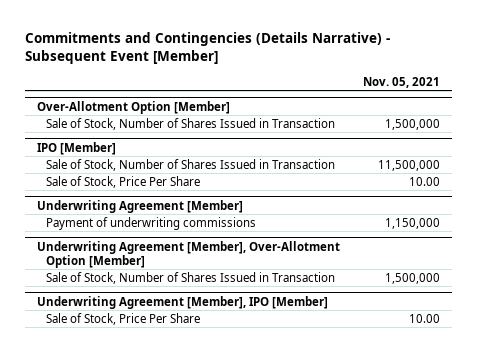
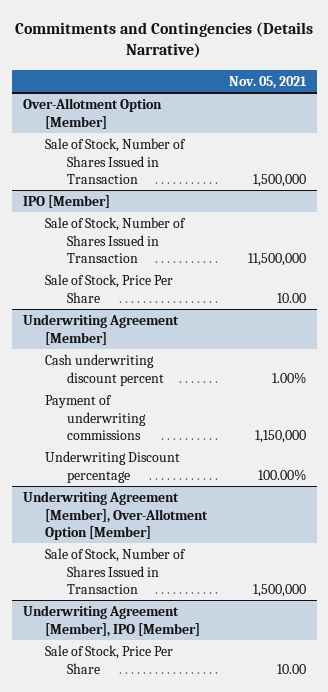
[25,32,391,65] Commitments and Contingencies (Details Narrative) - Subsequent Event [Member] -> [15,21,314,59] Commitments and Contingencies (Details Narrative)
none -> [44,354,164,386] Cash underwriting discount percent
none -> [44,451,180,483] Underwriting Discount percentage

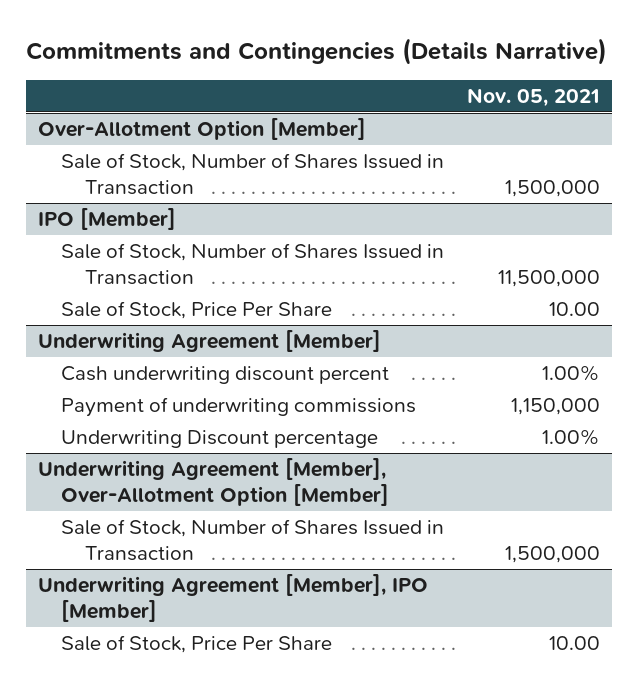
[257,468,306,481] 100.00% -> [542,429,601,446] 1.00%

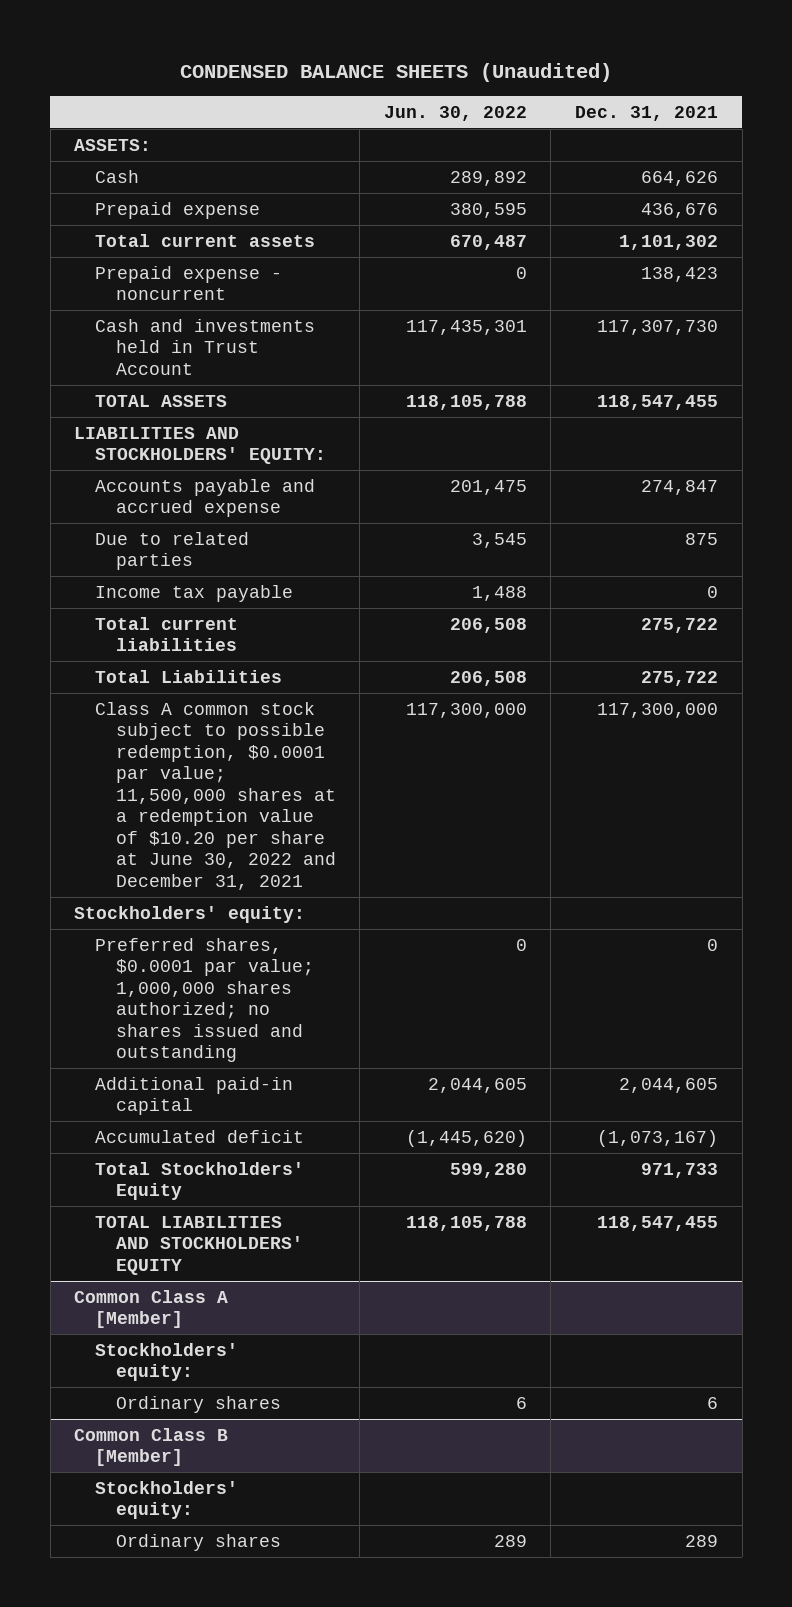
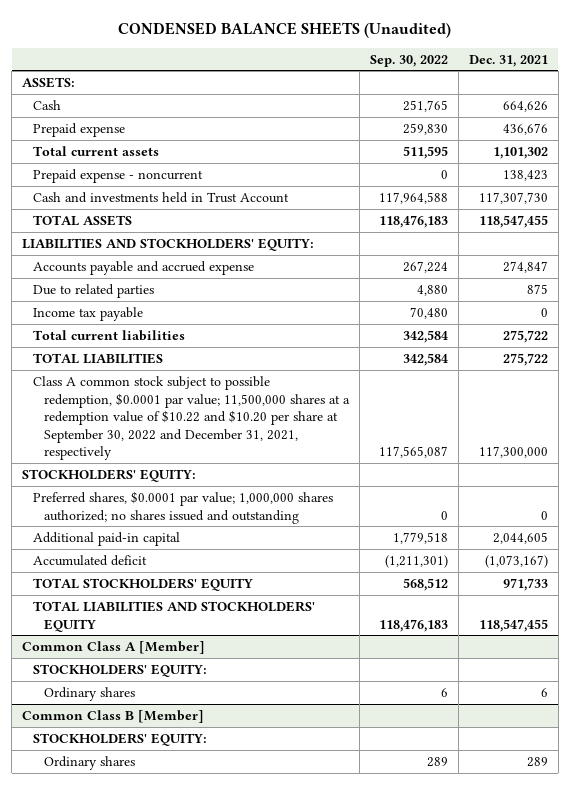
[383,105,527,121] Jun. 30, 2022 -> none
none -> [370,54,449,67] Sep. 30, 2022
[94,669,282,683] Total Liabilities -> [33,352,164,364] TOTAL LIABILITIES
[94,701,336,890] Class A common stock subject to possible redemption, $0.0001 par value; 11,500,000 shares at a redemption value of $10.20 per share at June 30, 2022 and December 31, 2021 -> [33,375,351,461] Class A common stock subject to possible redemption, $0.0001 par value; 11,500,000 shares at a redemption value of $10.22 and $10.20 per share at September 30, 2022 and December 31, 2021, respectively
[74,905,306,923] Stockholders' equity: -> [22,468,197,482] STOCKHOLDERS' EQUITY:
[94,1161,304,1201] Total Stockholders' Equity -> [33,577,254,591] TOTAL STOCKHOLDERS' EQUITY
[94,1342,238,1382] Stockholders' equity: -> [33,663,208,677] STOCKHOLDERS' EQUITY:
[94,1480,238,1520] Stockholders' equity: -> [33,732,208,746] STOCKHOLDERS' EQUITY:

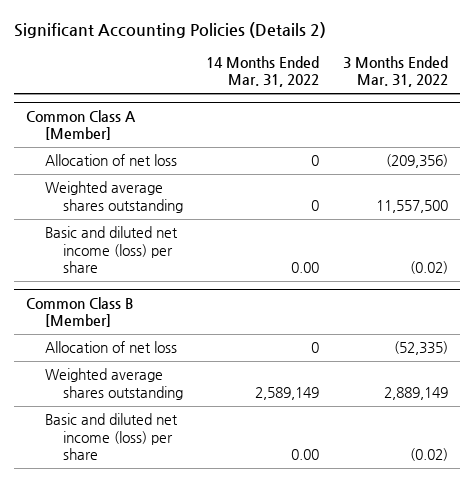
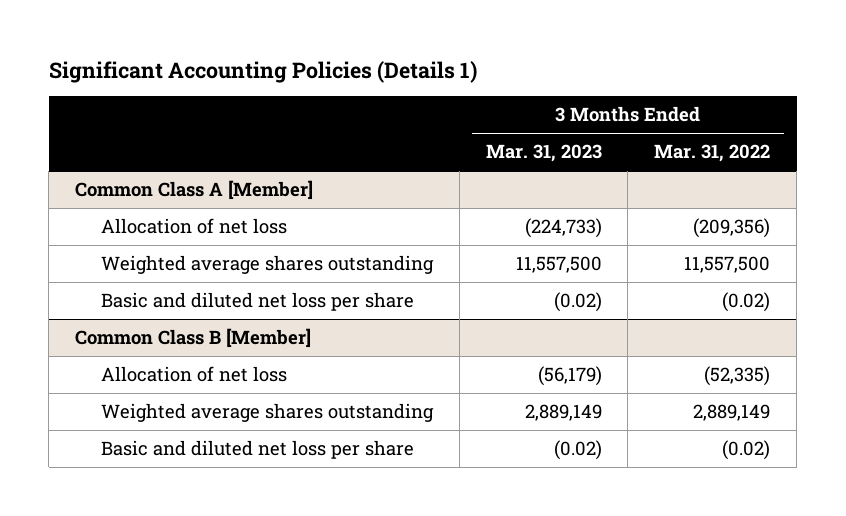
[14,22,327,39] Significant Accounting Policies (Details 2) -> [48,60,477,83] Significant Accounting Policies (Details 1)
[206,56,320,88] 14 Months Ended Mar. 31, 2022 -> none
none -> [485,144,602,163] Mar. 31, 2023
[44,226,178,273] Basic and diluted net income (loss) per share -> [100,292,414,312] Basic and diluted net loss per share
[44,413,178,460] Basic and diluted net income (loss) per share -> [100,440,414,460] Basic and diluted net loss per share

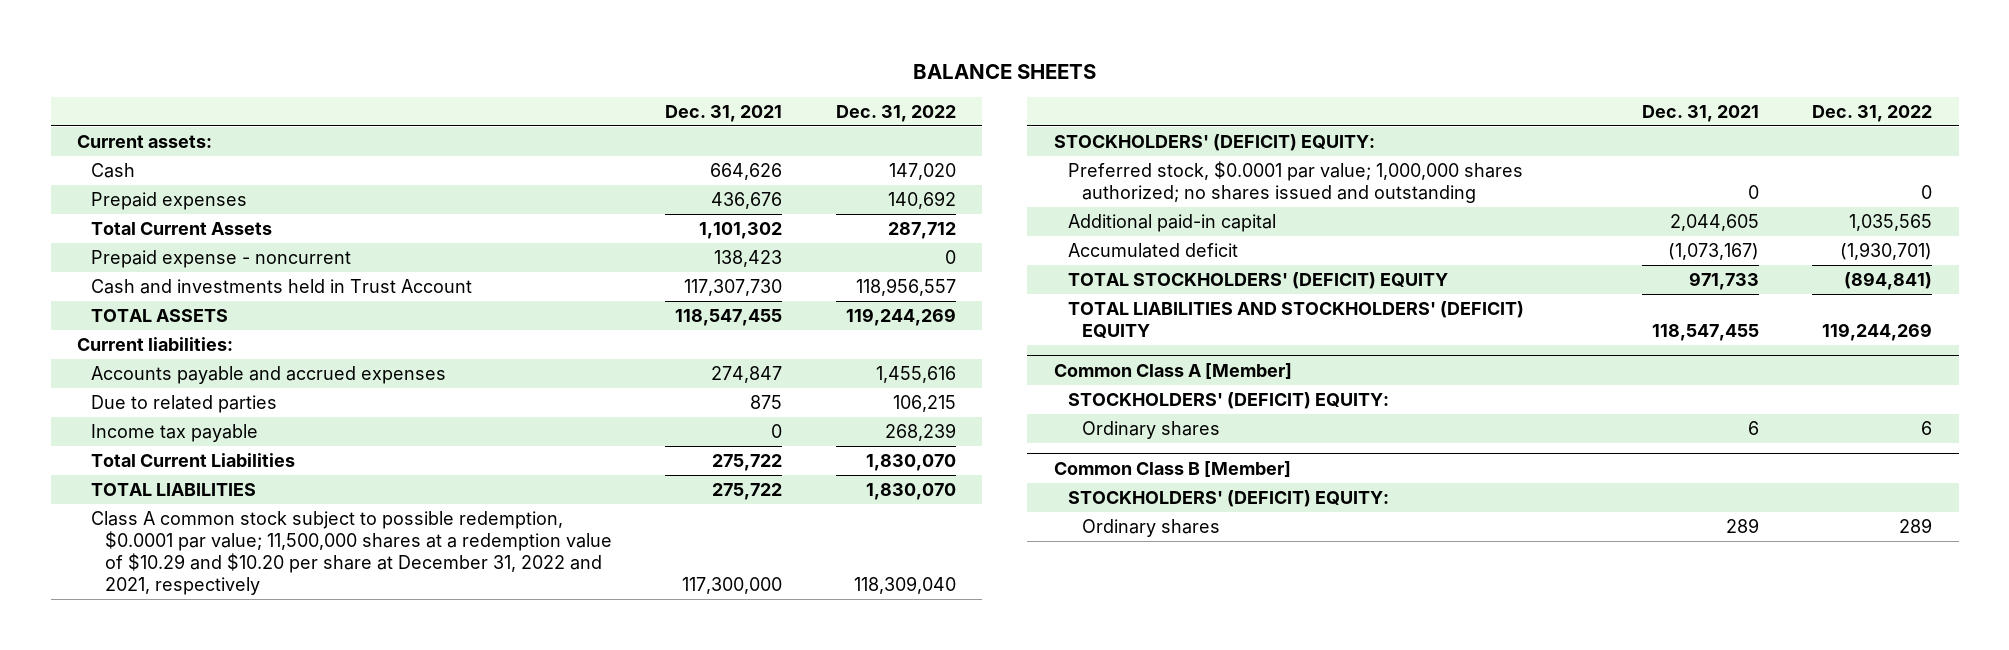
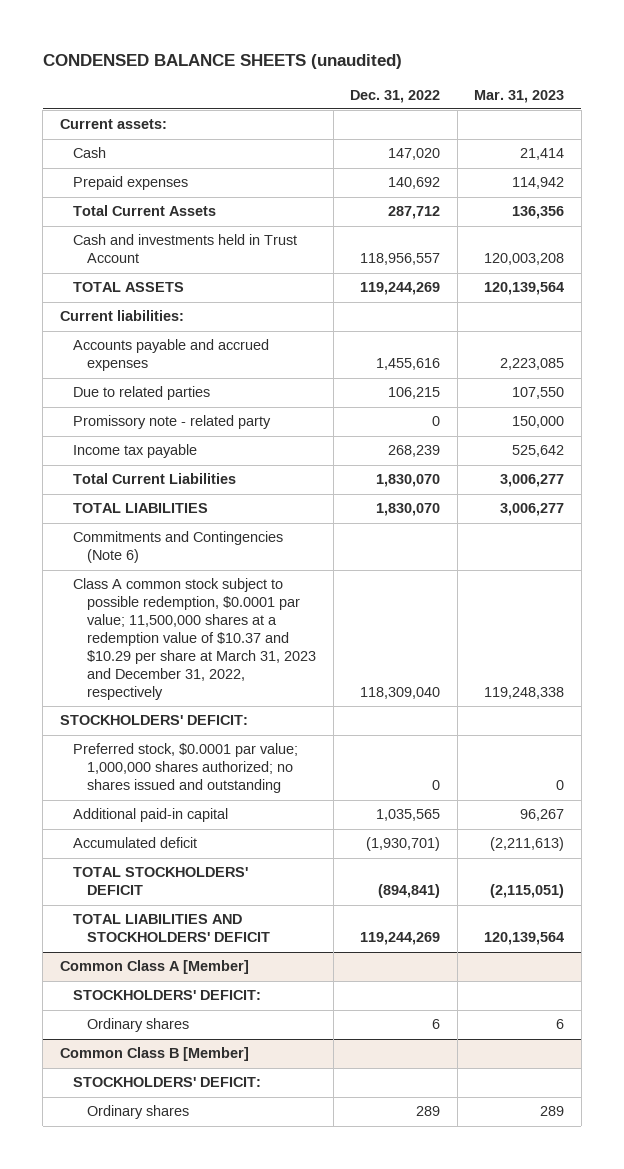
[912,63,1096,79] BALANCE SHEETS -> [42,53,402,69] CONDENSED BALANCE SHEETS (unaudited)
[665,104,783,122] Dec. 31, 2021 -> none
none -> [474,89,565,103] Mar. 31, 2023
[91,250,352,269] Prepaid expense - noncurrent -> none
none -> [73,415,272,430] Promissory note - related party
none -> [73,531,284,564] Commitments and Contingencies (Note 6)
[91,511,613,595] Class A common stock subject to possible redemption, $0.0001 par value; 11,500,000 shares at a redemption value of $10.29 and $10.20 per share at December 31, 2022 and 2021, respectively -> [73,578,317,701] Class A common stock subject to possible redemption, $0.0001 par value; 11,500,000 shares at a redemption value of $10.37 and $10.29 per share at March 31, 2023 and December 31, 2022, respectively
[1053,134,1375,152] STOCKHOLDERS' (DEFICIT) EQUITY: -> [59,715,248,726] STOCKHOLDERS' DEFICIT:
[1067,272,1448,290] TOTAL STOCKHOLDERS' (DEFICIT) EQUITY -> [73,867,249,896] TOTAL STOCKHOLDERS' DEFICIT
[1067,301,1524,338] TOTAL LIABILITIES AND STOCKHOLDERS' (DEFICIT) EQUITY -> [73,914,271,943] TOTAL LIABILITIES AND STOCKHOLDERS' DEFICIT
[1067,392,1389,410] STOCKHOLDERS' (DEFICIT) EQUITY: -> [73,990,262,1001] STOCKHOLDERS' DEFICIT:
[1067,490,1389,508] STOCKHOLDERS' (DEFICIT) EQUITY: -> [73,1077,262,1088] STOCKHOLDERS' DEFICIT:

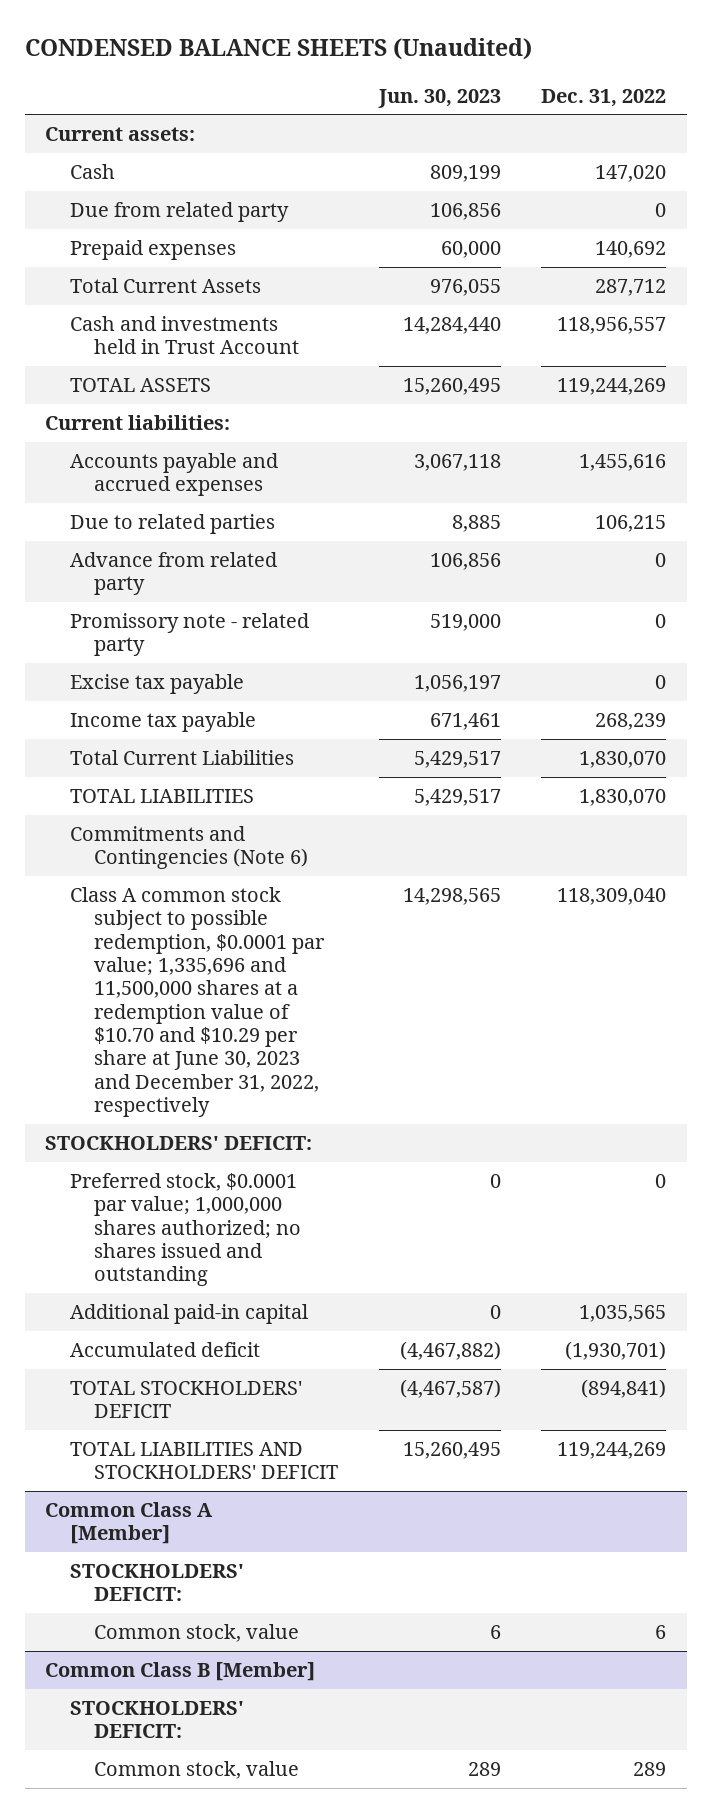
[42,53,402,69] CONDENSED BALANCE SHEETS (unaudited) -> [25,38,533,61] CONDENSED BALANCE SHEETS (Unaudited)
[474,89,565,103] Mar. 31, 2023 -> none
none -> [377,88,501,108] Jun. 30, 2023
none -> [69,202,289,223] Due from related party
none -> [69,552,277,596] Advance from related party
none -> [69,674,244,695] Excise tax payable
[73,578,317,701] Class A common stock subject to possible redemption, $0.0001 par value; 11,500,000 shares at a redemption value of $10.37 and $10.29 per share at March 31, 2023 and December 31, 2022, respectively -> [69,887,325,1118] Class A common stock subject to possible redemption, $0.0001 par value; 1,335,696 and 11,500,000 shares at a redemption value of $10.70 and $10.29 per share at June 30, 2023 and December 31, 2022, respectively
[87,1018,190,1033] Ordinary shares -> [93,1624,299,1643] Common stock, value
[87,1105,190,1120] Ordinary shares -> [93,1761,299,1780] Common stock, value

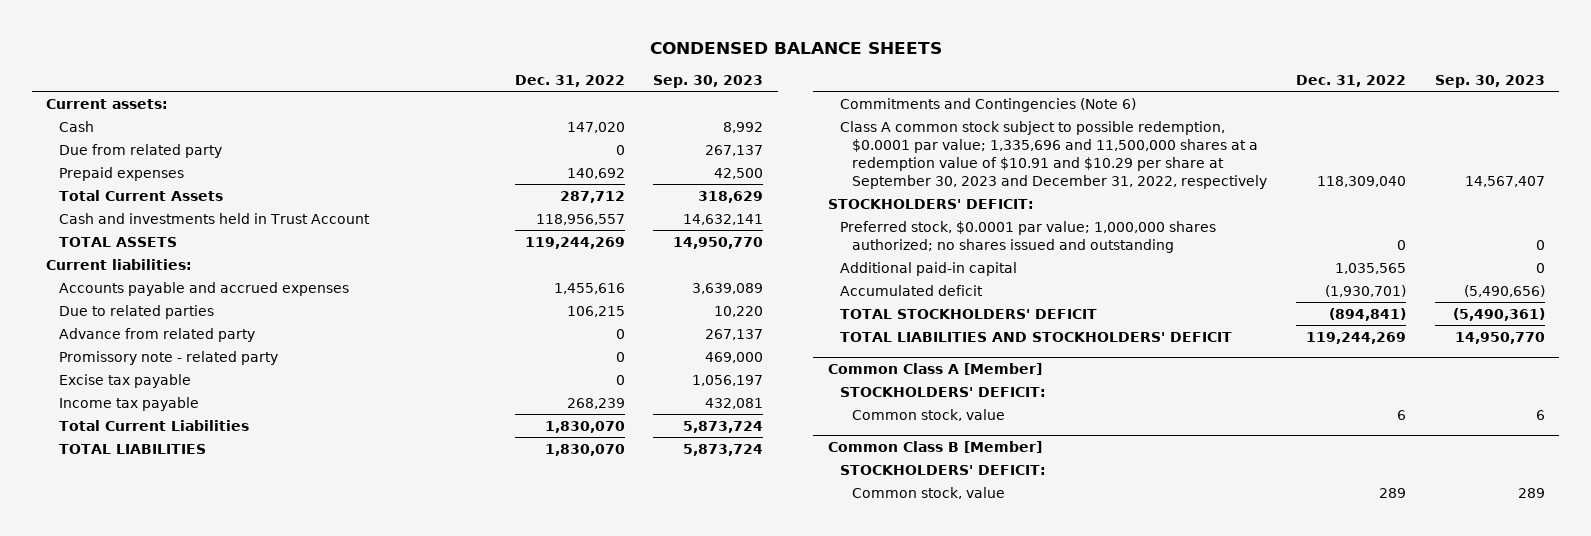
[25,38,533,61] CONDENSED BALANCE SHEETS (Unaudited) -> [649,41,942,54] CONDENSED BALANCE SHEETS
[377,88,501,108] Jun. 30, 2023 -> none
none -> [653,74,764,88] Sep. 30, 2023
[69,887,325,1118] Class A common stock subject to possible redemption, $0.0001 par value; 1,335,696 and 11,500,000 shares at a redemption value of $10.70 and $10.29 per share at June 30, 2023 and December 31, 2022, respectively -> [840,120,1268,189] Class A common stock subject to possible redemption, $0.0001 par value; 1,335,696 and 11,500,000 shares at a redemption value of $10.91 and $10.29 per share at September 30, 2023 and December 31, 2022, respectively

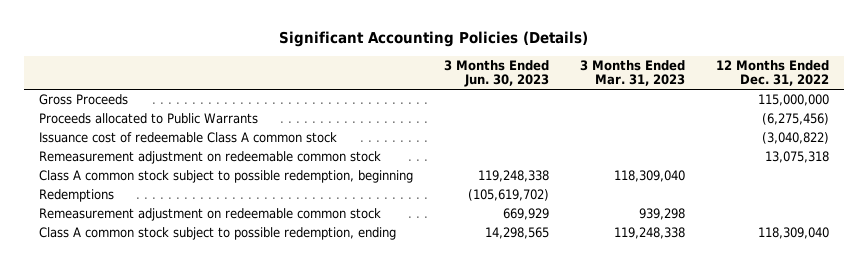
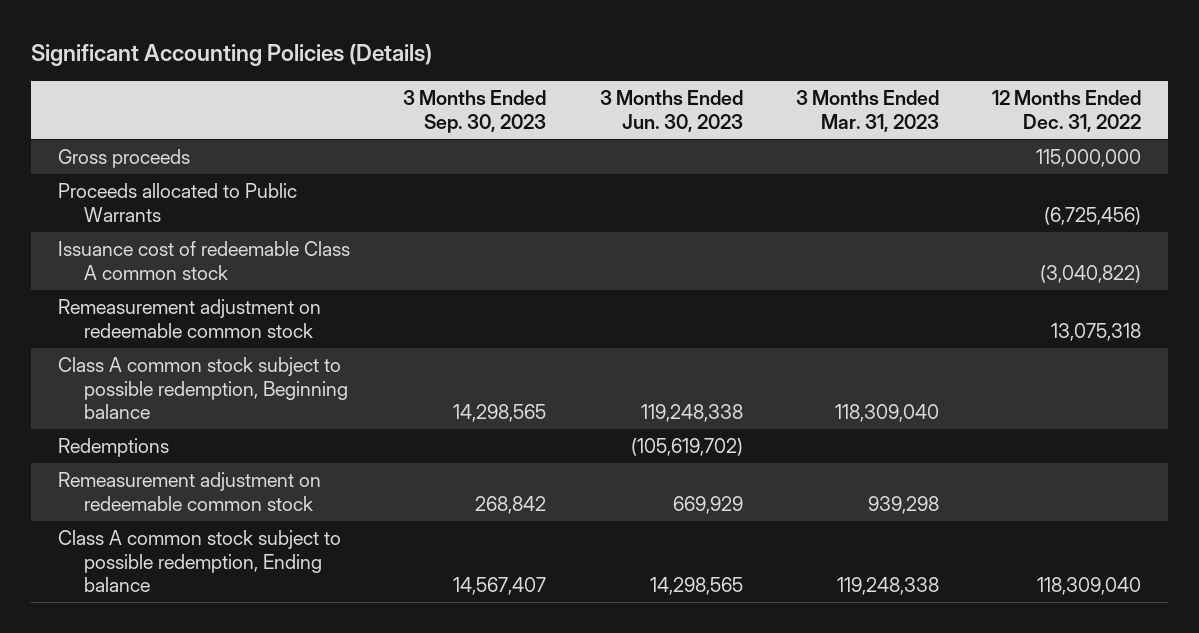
none -> [403,90,547,133] 3 Months Ended Sep. 30, 2023
[39,93,129,105] Gross Proceeds -> [57,149,190,169] Gross proceeds
[761,112,829,125] (6,275,456) -> [1044,206,1142,225] (6,725,456)
[39,169,414,183] Class A common stock subject to possible redemption, beginning -> [57,357,348,420] Class A common stock subject to possible redemption, Beginning balance
[39,226,397,240] Class A common stock subject to possible redemption, ending -> [57,530,341,593] Class A common stock subject to possible redemption, Ending balance

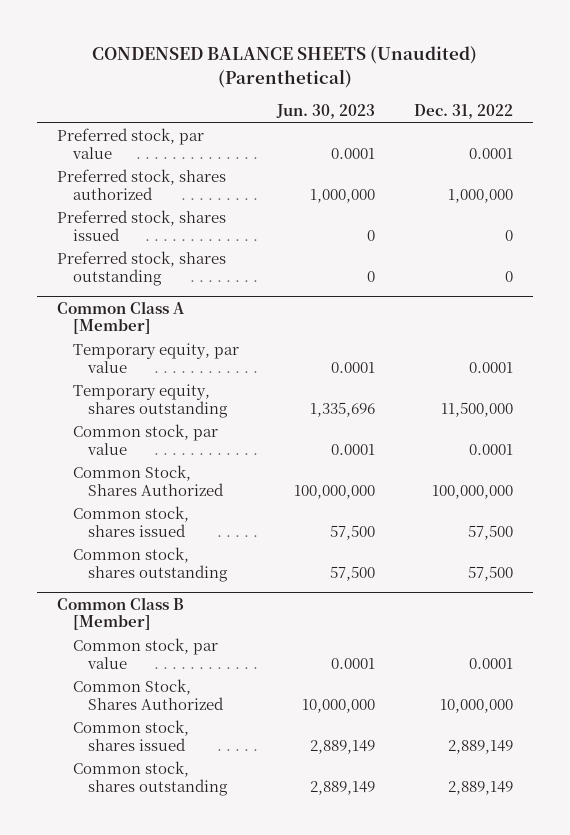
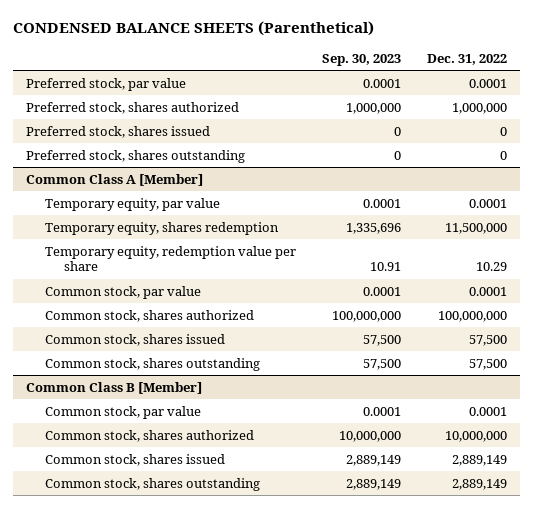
[91,46,477,88] CONDENSED BALANCE SHEETS (Unaudited) (Parenthetical) -> [12,21,374,37] CONDENSED BALANCE SHEETS (Parenthetical)
[276,104,376,120] Jun. 30, 2023 -> none
none -> [322,53,402,66] Sep. 30, 2023
[72,384,229,418] Temporary equity, shares outstanding -> [44,221,279,235] Temporary equity, shares redemption
none -> [44,245,296,272] Temporary equity, redemption value per share
[72,465,225,496] Common Stock, Shares Authorized -> [44,309,254,322] Common stock, shares authorized
[72,679,225,710] Common Stock, Shares Authorized -> [44,429,254,442] Common stock, shares authorized

